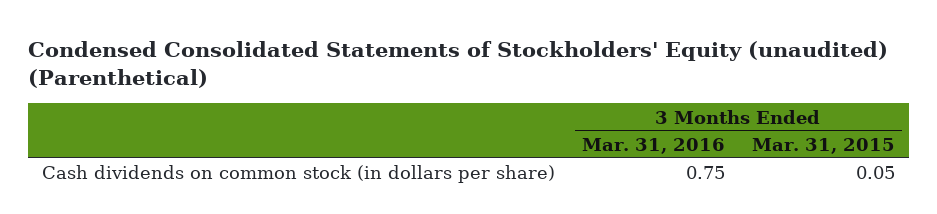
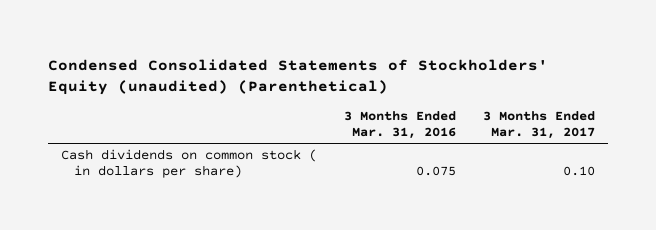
[751,137,895,154] Mar. 31, 2015 -> none
none -> [482,111,595,140] 3 Months Ended Mar. 31, 2017
[41,165,555,184] Cash dividends on common stock (in dollars per share) -> [61,149,318,179] Cash dividends on common stock ( in dollars per share)
[685,166,725,180] 0.75 -> [416,166,457,177] 0.075

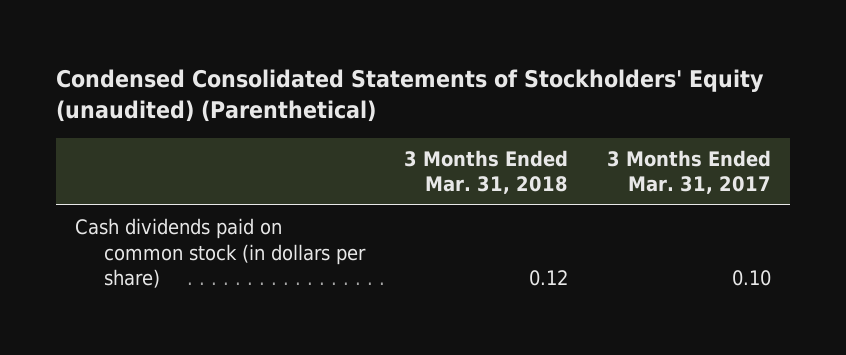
[344,111,457,140] 3 Months Ended Mar. 31, 2016 -> none
none -> [404,149,569,195] 3 Months Ended Mar. 31, 2018
[61,149,318,179] Cash dividends on common stock ( in dollars per share) -> [74,217,367,289] Cash dividends paid on common stock (in dollars per share)

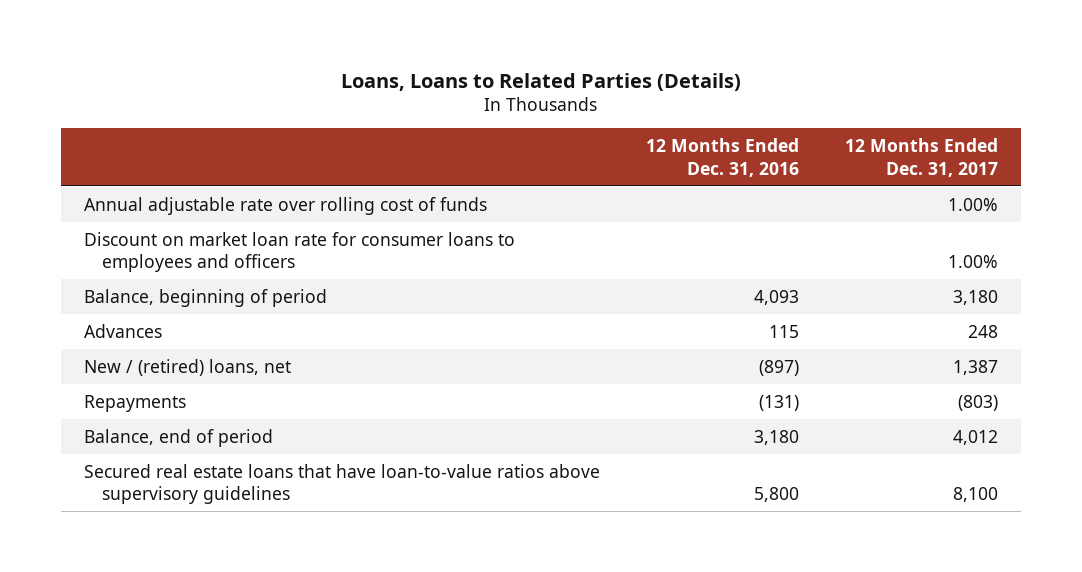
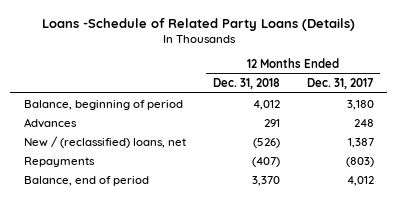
[340,72,741,91] Loans, Loans to Related Parties (Details) -> [41,17,355,31] Loans -Schedule of Related Party Loans (Details)
[645,138,799,177] 12 Months Ended Dec. 31, 2016 -> none
none -> [212,78,280,90] Dec. 31, 2018
[83,196,487,215] Annual adjustable rate over rolling cost of funds -> none
[83,231,515,273] Discount on market loan rate for consumer loans to employees and officers -> none
[83,358,291,376] New / (retired) loans, net -> [23,135,186,148] New / (reclassified) loans, net
[83,463,600,505] Secured real estate loans that have loan-to-value ratios above supervisory guidelines -> none

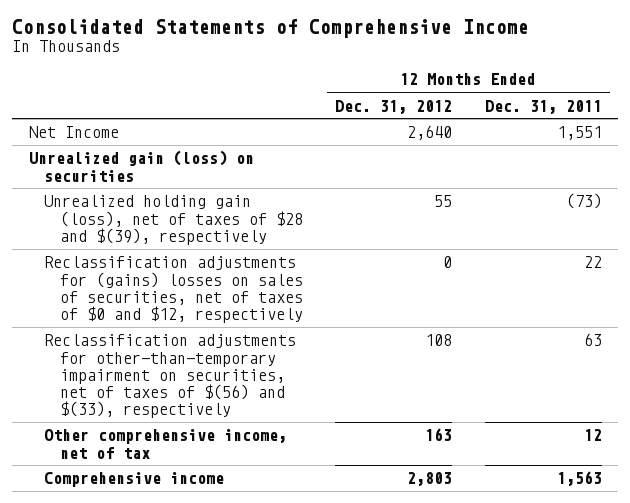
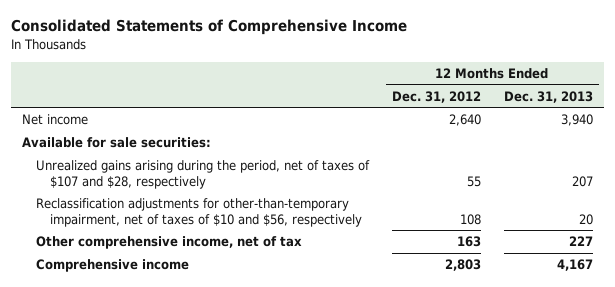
[484,99,602,114] Dec. 31, 2011 -> none
none -> [503,90,593,103] Dec. 31, 2013
[28,150,254,182] Unrealized gain (loss) on securities -> none
[44,256,303,324] Reclassification adjustments for (gains) losses on sales of securities, net of taxes of $0 and $12, respectively -> none
[28,126,119,139] Net Income -> [22,114,89,126] Net income
none -> [22,137,212,149] Available for sale securities:
[44,195,303,245] Unrealized holding gain (loss), net of taxes of $28 and $(39), respectively -> [35,160,370,189] Unrealized gains arising during the period, net of taxes of $107 and $28, respectively
[44,334,297,419] Reclassification adjustments for other-than-temporary impairment on securities, net of taxes of $(56) and $(33), respectively -> [35,198,362,227] Reclassification adjustments for other-than-temporary impairment, net of taxes of $10 and $56, respectively

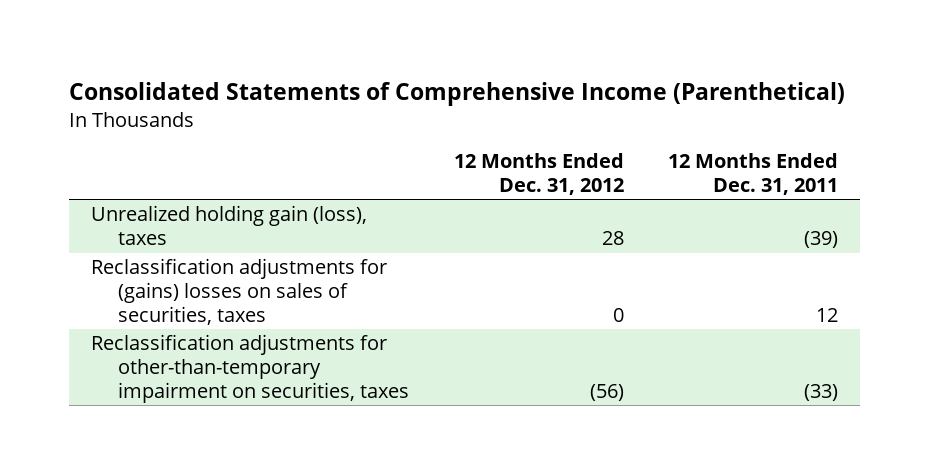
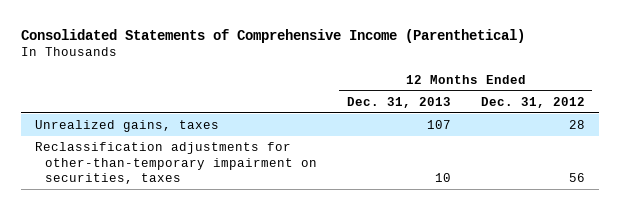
[668,153,839,195] 12 Months Ended Dec. 31, 2011 -> none
none -> [346,96,451,108] Dec. 31, 2013
[91,258,388,326] Reclassification adjustments for (gains) losses on sales of securities, taxes -> none
[91,205,368,246] Unrealized holding gain (loss), taxes -> [35,120,220,133] Unrealized gains, taxes
[589,384,624,402] (56) -> [568,173,585,183] 56

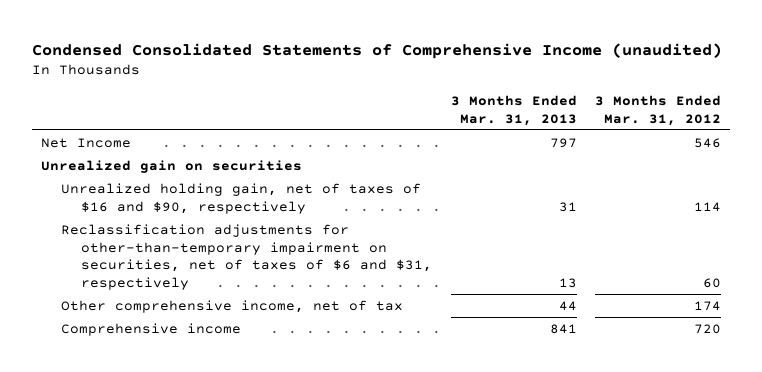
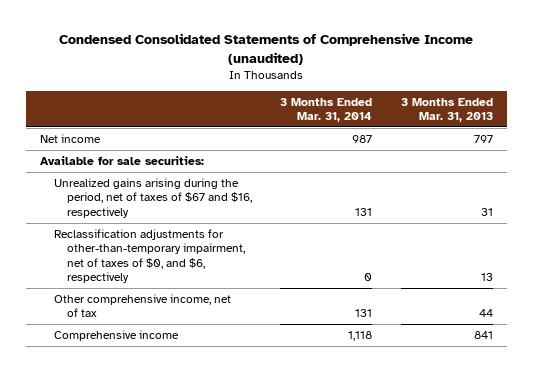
[595,94,722,126] 3 Months Ended Mar. 31, 2012 -> none
none -> [280,97,373,122] 3 Months Ended Mar. 31, 2014
[41,159,303,173] Unrealized gain on securities -> none
[41,137,132,148] Net Income -> [40,134,102,144] Net income
none -> [40,156,205,166] Available for sale securities:
[61,182,422,214] Unrealized holding gain, net of taxes of $16 and $90, respectively -> [53,178,253,218] Unrealized gains arising during the period, net of taxes of $67 and $16, respectively
[61,223,433,291] Reclassification adjustments for other-than-temporary impairment on securities, net of taxes of $6 and $31, respectively -> [53,229,246,283] Reclassification adjustments for other-than-temporary impairment, net of taxes of $0, and $6, respectively

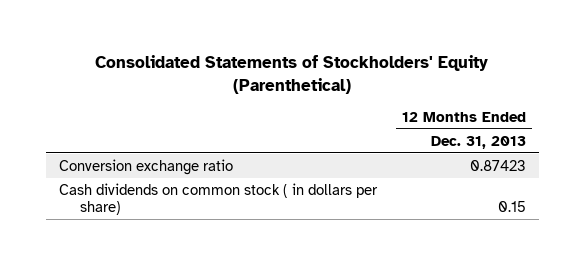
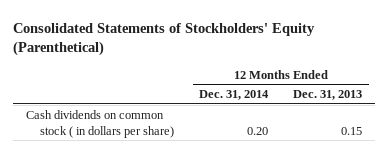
none -> [199,90,270,101] Dec. 31, 2014
[58,158,233,175] Conversion exchange ratio -> none

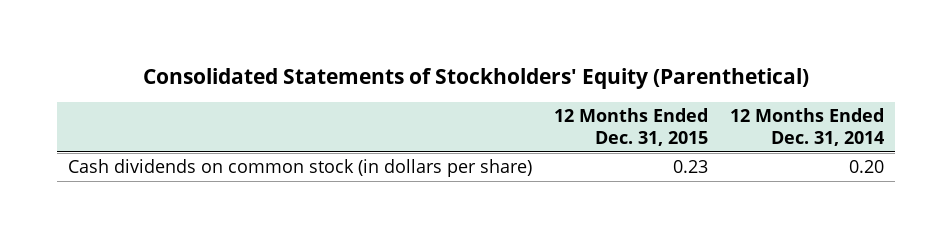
[293,90,363,101] Dec. 31, 2013 -> none
none -> [554,108,709,147] 12 Months Ended Dec. 31, 2015
[25,109,175,138] Cash dividends on common stock ( in dollars per share) -> [67,159,532,178] Cash dividends on common stock (in dollars per share)

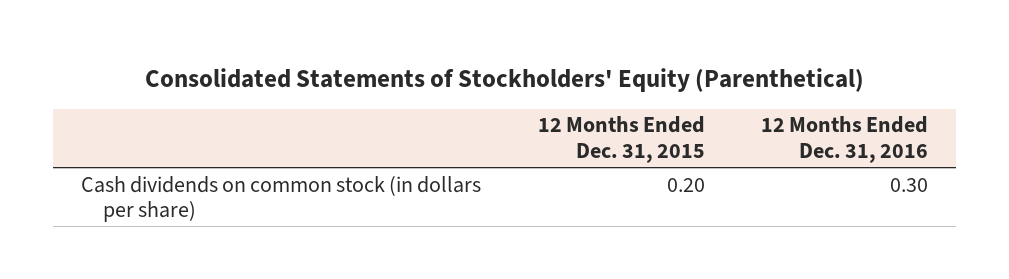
[730,108,885,147] 12 Months Ended Dec. 31, 2014 -> none
none -> [761,116,929,163] 12 Months Ended Dec. 31, 2016
[673,160,709,174] 0.23 -> [666,177,705,192] 0.20

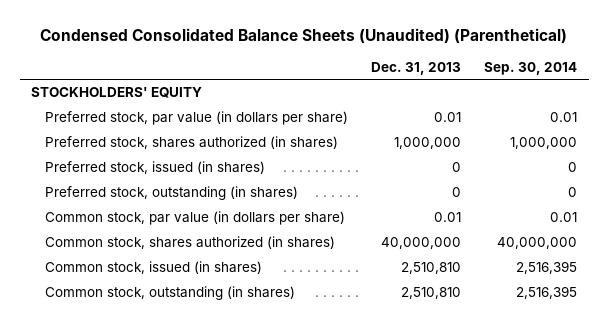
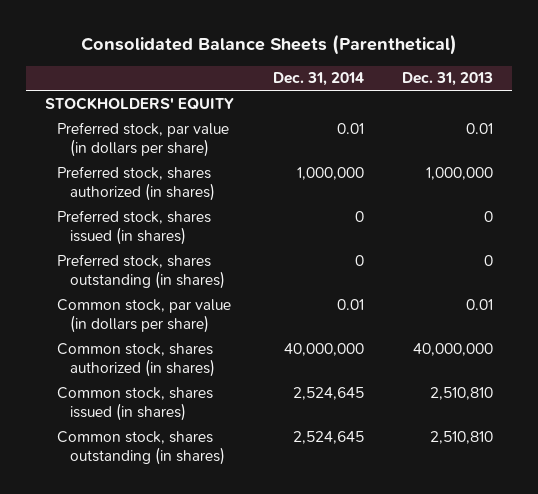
[40,27,568,44] Condensed Consolidated Balance Sheets (Unaudited) (Parenthetical) -> [81,34,458,56] Consolidated Balance Sheets (Parenthetical)
[484,61,578,75] Sep. 30, 2014 -> none
none -> [272,72,364,87] Dec. 31, 2014
[44,161,265,175] Preferred stock, issued (in shares) -> [57,209,212,246] Preferred stock, shares issued (in shares)
[44,186,298,201] Preferred stock, outstanding (in shares) -> [57,253,225,290] Preferred stock, shares outstanding (in shares)
[44,261,262,275] Common stock, issued (in shares) -> [57,386,214,422] Common stock, shares issued (in shares)
[44,286,295,301] Common stock, outstanding (in shares) -> [57,430,225,466] Common stock, shares outstanding (in shares)

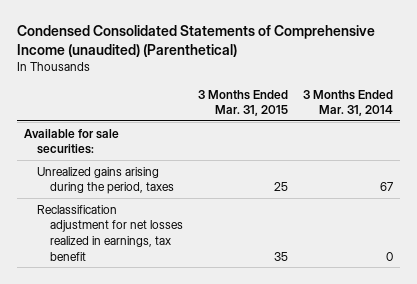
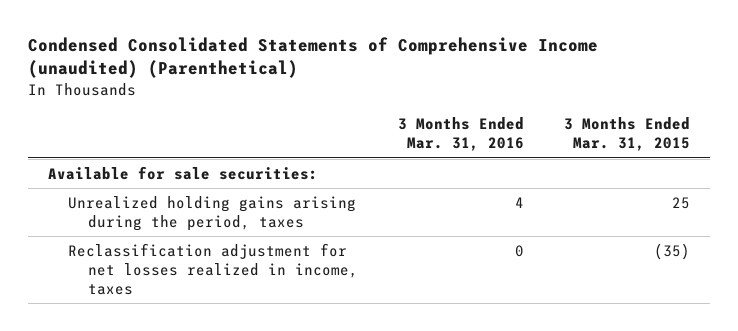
[302,89,393,117] 3 Months Ended Mar. 31, 2014 -> none
none -> [397,117,524,152] 3 Months Ended Mar. 31, 2016
[37,166,175,195] Unrealized gains arising during the period, taxes -> [67,195,356,231] Unrealized holding gains arising during the period, taxes
[37,204,184,261] Reclassification adjustment for net losses realized in earnings, tax benefit -> [67,242,358,295] Reclassification adjustment for net losses realized in income, taxes
[273,251,288,261] 35 -> [653,242,690,260] (35)

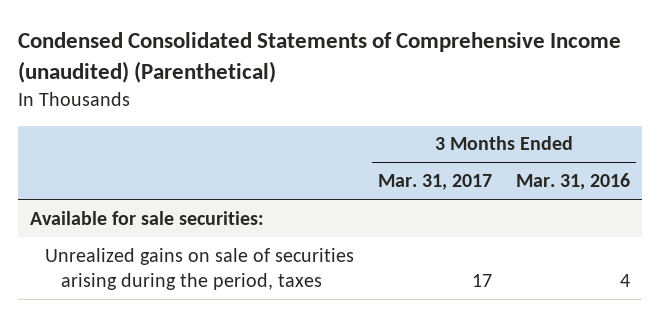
[563,117,690,152] 3 Months Ended Mar. 31, 2015 -> none
none -> [378,174,493,191] Mar. 31, 2017
[67,242,358,295] Reclassification adjustment for net losses realized in income, taxes -> none
[67,195,356,231] Unrealized holding gains arising during the period, taxes -> [45,247,355,291] Unrealized gains on sale of securities arising during the period, taxes

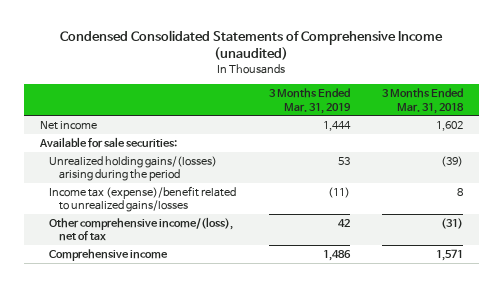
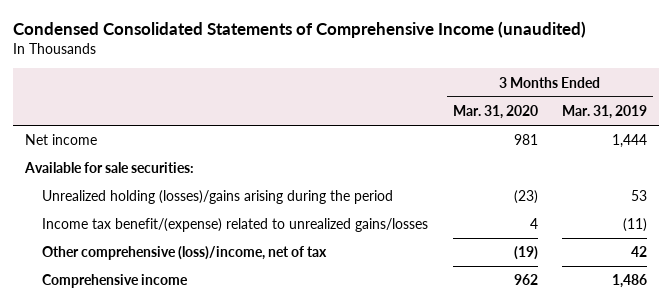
[381,88,464,114] 3 Months Ended Mar. 31, 2018 -> none
none -> [452,105,538,120] Mar. 31, 2020
[49,155,218,182] Unrealized holding gains/(losses) arising during the period -> [42,190,394,205] Unrealized holding (losses)/gains arising during the period
[49,185,237,213] Income tax (expense)/benefit related to unrealized gains/losses -> [42,218,429,233] Income tax benefit/(expense) related to unrealized gains/losses
[49,216,234,242] Other comprehensive income/(loss), net of tax -> [42,246,328,261] Other comprehensive (loss)/income, net of tax

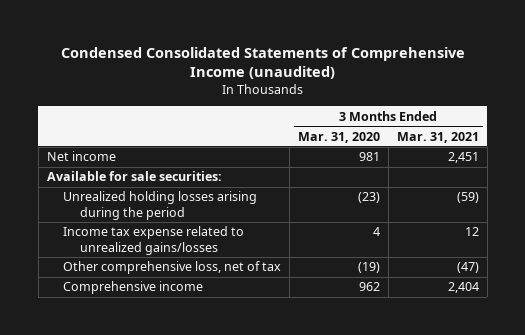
[562,105,648,120] Mar. 31, 2019 -> none
none -> [396,131,479,143] Mar. 31, 2021
[42,190,394,205] Unrealized holding (losses)/gains arising during the period -> [63,191,258,220] Unrealized holding losses arising during the period
[42,218,429,233] Income tax benefit/(expense) related to unrealized gains/losses -> [63,226,245,255] Income tax expense related to unrealized gains/losses
[42,246,328,261] Other comprehensive (loss)/income, net of tax -> [63,261,282,275] Other comprehensive loss, net of tax

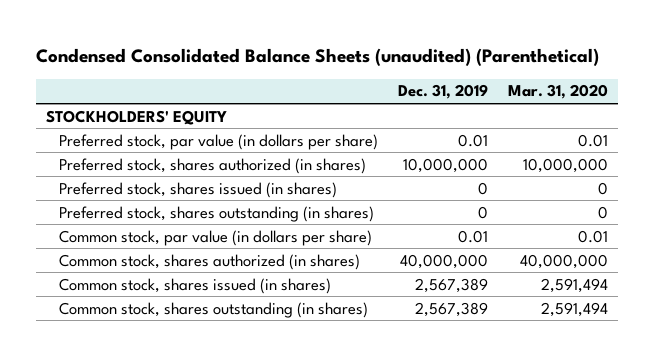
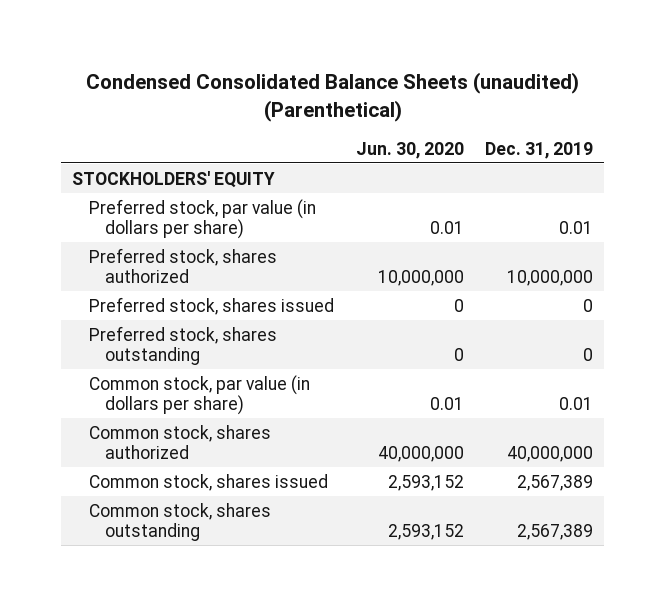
[508,84,609,100] Mar. 31, 2020 -> none
none -> [355,141,464,159] Jun. 30, 2020
[59,157,367,174] Preferred stock, shares authorized (in shares) -> [88,247,277,284] Preferred stock, shares authorized
[59,181,338,198] Preferred stock, shares issued (in shares) -> [88,296,334,315] Preferred stock, shares issued
[59,205,375,222] Preferred stock, shares outstanding (in shares) -> [88,325,277,366] Preferred stock, shares outstanding
[59,253,361,270] Common stock, shares authorized (in shares) -> [88,424,271,460] Common stock, shares authorized
[59,277,332,294] Common stock, shares issued (in shares) -> [88,473,328,491] Common stock, shares issued
[59,301,369,318] Common stock, shares outstanding (in shares) -> [88,502,271,542] Common stock, shares outstanding

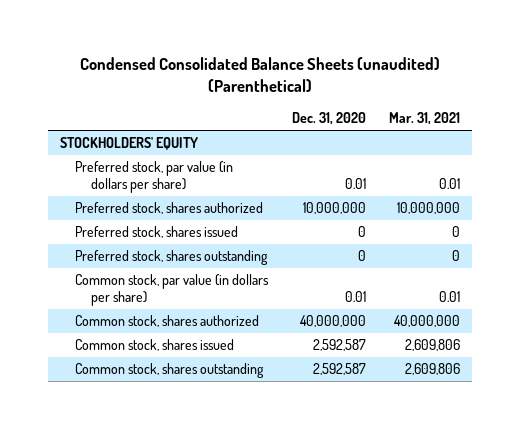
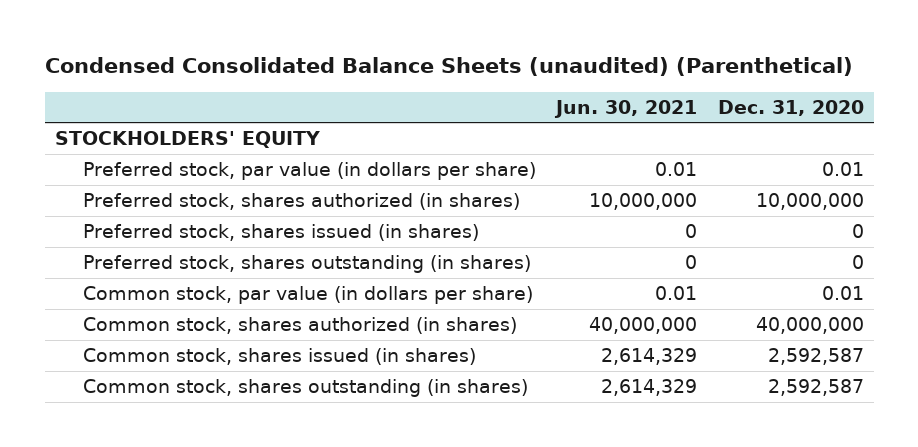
[389,112,461,126] Mar. 31, 2021 -> none
none -> [554,99,698,118] Jun. 30, 2021
[75,202,264,215] Preferred stock, shares authorized -> [83,192,521,210] Preferred stock, shares authorized (in shares)
[75,226,239,239] Preferred stock, shares issued -> [83,223,480,241] Preferred stock, shares issued (in shares)
[75,250,269,266] Preferred stock, shares outstanding -> [83,254,532,273] Preferred stock, shares outstanding (in shares)
[75,315,260,328] Common stock, shares authorized -> [83,316,518,334] Common stock, shares authorized (in shares)
[75,339,235,352] Common stock, shares issued -> [83,347,477,365] Common stock, shares issued (in shares)
[75,363,265,379] Common stock, shares outstanding -> [83,378,529,397] Common stock, shares outstanding (in shares)

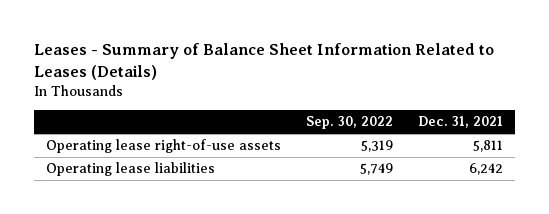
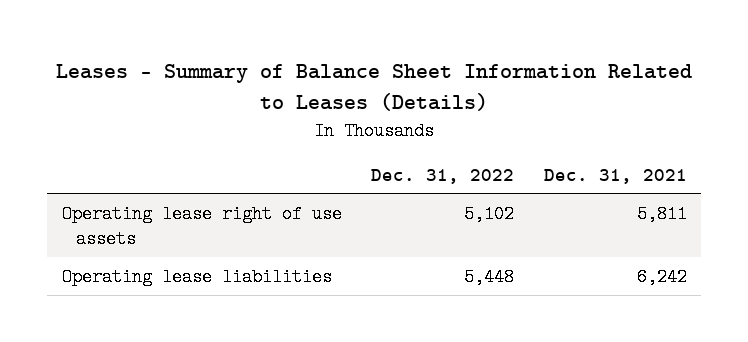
[305,116,393,130] Sep. 30, 2022 -> none
none -> [371,168,515,184] Dec. 31, 2022
[45,139,281,154] Operating lease right-of-use assets -> [61,204,342,249] Operating lease right of use assets

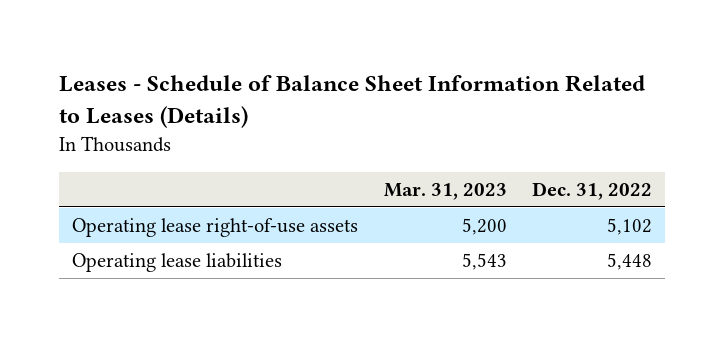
[56,64,693,111] Leases - Summary of Balance Sheet Information Related to Leases (Details) -> [59,75,646,129] Leases - Schedule of Balance Sheet Information Related to Leases (Details)
[543,168,687,184] Dec. 31, 2021 -> none
none -> [383,182,507,200] Mar. 31, 2023
[61,204,342,249] Operating lease right of use assets -> [72,218,359,238] Operating lease right-of-use assets

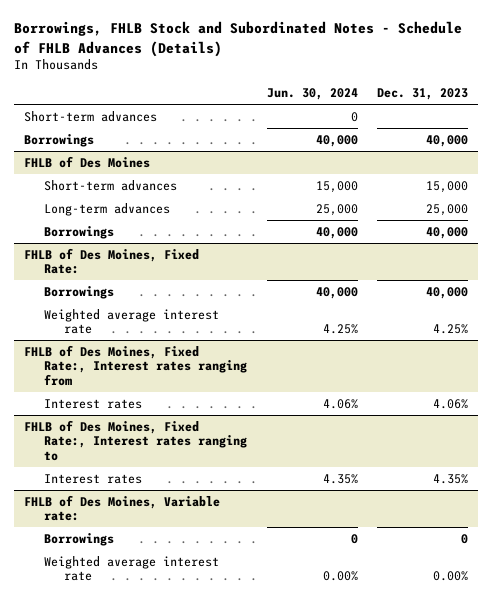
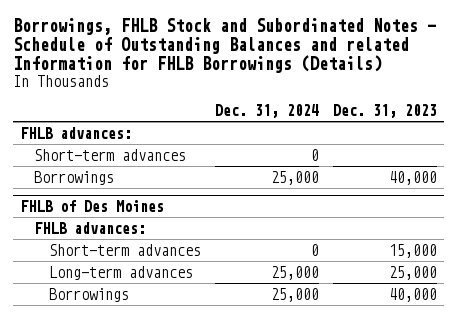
[14,21,463,57] Borrowings, FHLB Stock and Subordinated Notes - Schedule of FHLB Advances (Details) -> [12,17,436,74] Borrowings, FHLB Stock and Subordinated Notes - Schedule of Outstanding Balances and related Information for FHLB Borrowings (Details)
[266,88,358,101] Jun. 30, 2024 -> none
none -> [214,104,319,119] Dec. 31, 2024
none -> [19,126,132,139] FHLB advances:
none -> [34,221,147,234] FHLB advances:
[24,247,200,275] FHLB of Des Moines, Fixed Rate: -> none
[43,285,114,299] Borrowings -> none
[43,308,219,335] Weighted average interest rate -> none
[24,344,247,387] FHLB of Des Moines, Fixed Rate:, Interest rates ranging from -> none
[43,398,142,409] Interest rates -> none
[24,419,247,462] FHLB of Des Moines, Fixed Rate:, Interest rates ranging to -> none
[43,473,142,484] Interest rates -> none
[24,494,221,522] FHLB of Des Moines, Variable rate: -> none
[43,532,114,546] Borrowings -> none
[43,555,219,582] Weighted average interest rate -> none

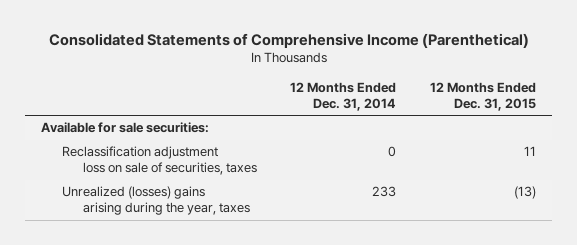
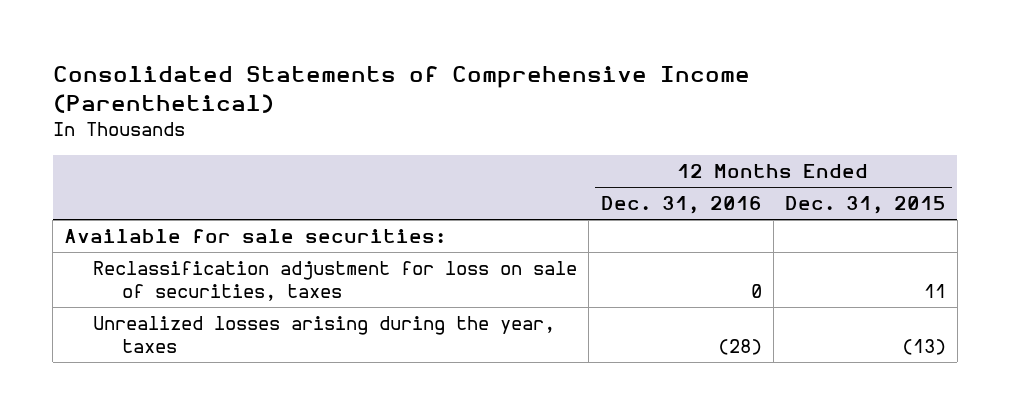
[290,81,397,111] 12 Months Ended Dec. 31, 2014 -> none
none -> [600,196,762,215] Dec. 31, 2016
[62,146,257,176] Reclassification adjustment loss on sale of securities, taxes -> [93,261,578,301] Reclassification adjustment for loss on sale of securities, taxes
[62,186,250,216] Unrealized (losses) gains arising during the year, taxes -> [93,316,556,353] Unrealized losses arising during the year, taxes

